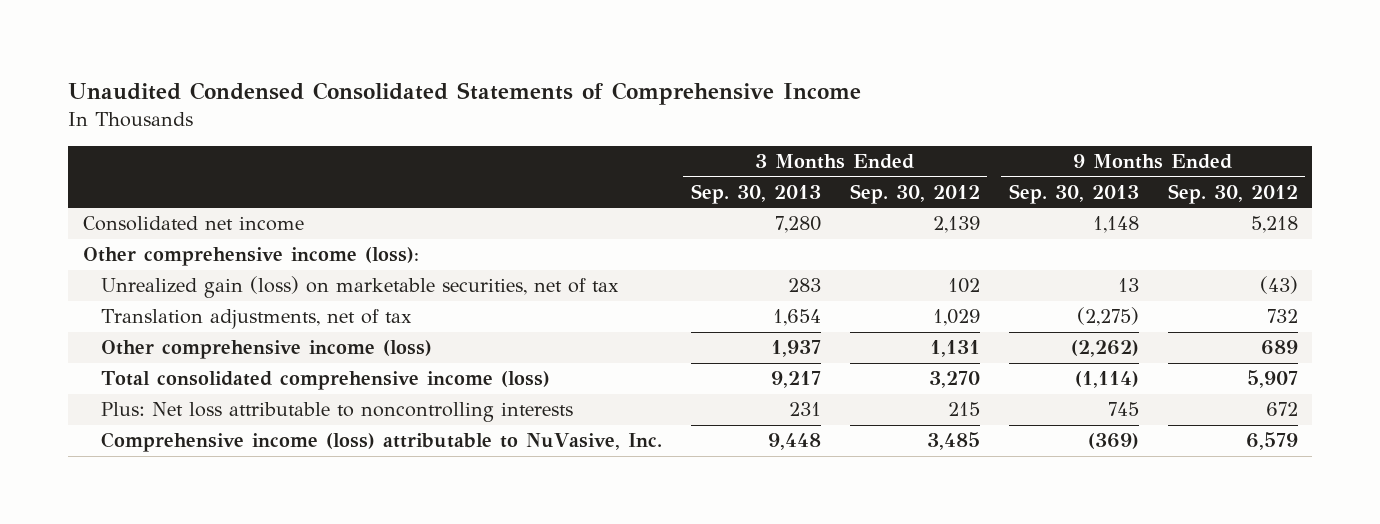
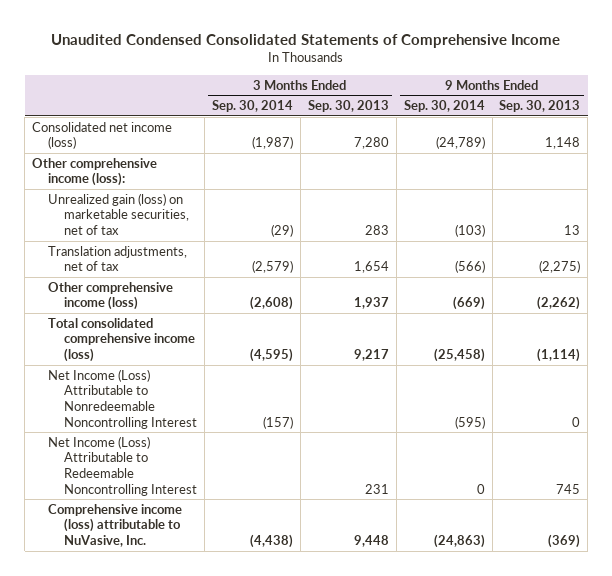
[849,183,980,204] Sep. 30, 2012 -> none
[1167,183,1298,204] Sep. 30, 2012 -> none
none -> [211,100,293,113] Sep. 30, 2014
none -> [403,100,485,113] Sep. 30, 2014
[82,216,304,232] Consolidated net income -> [31,121,172,150] Consolidated net income (loss)
none -> [48,368,198,429] Net Income (Loss) Attributable to Nonredeemable Noncontrolling Interest
[100,402,573,423] Plus: Net loss attributable to noncontrolling interests -> [48,435,198,496] Net Income (Loss) Attributable to Redeemable Noncontrolling Interest

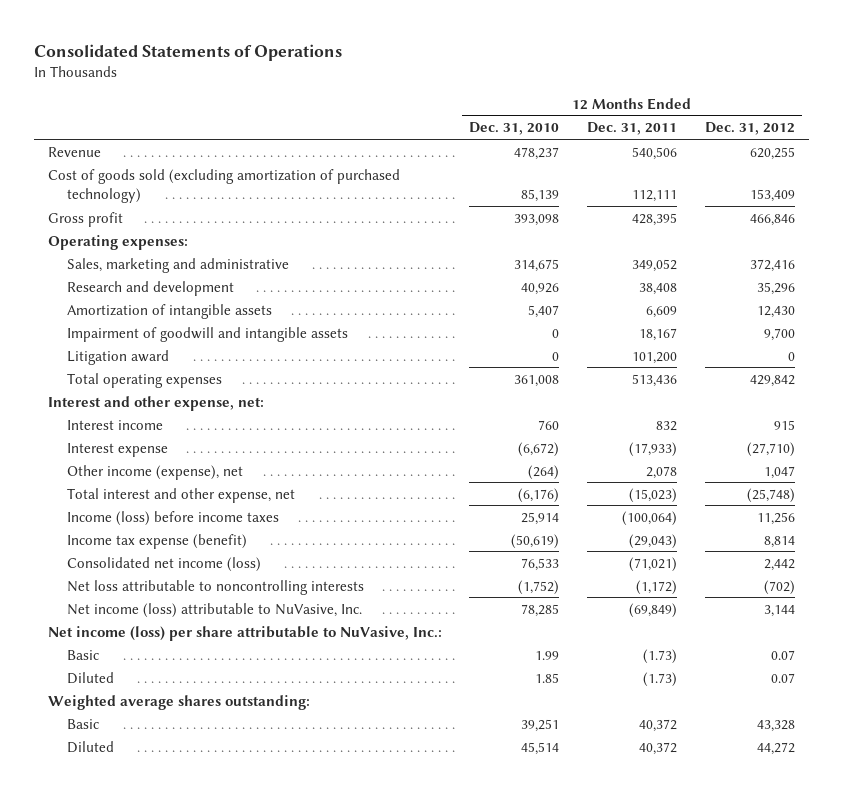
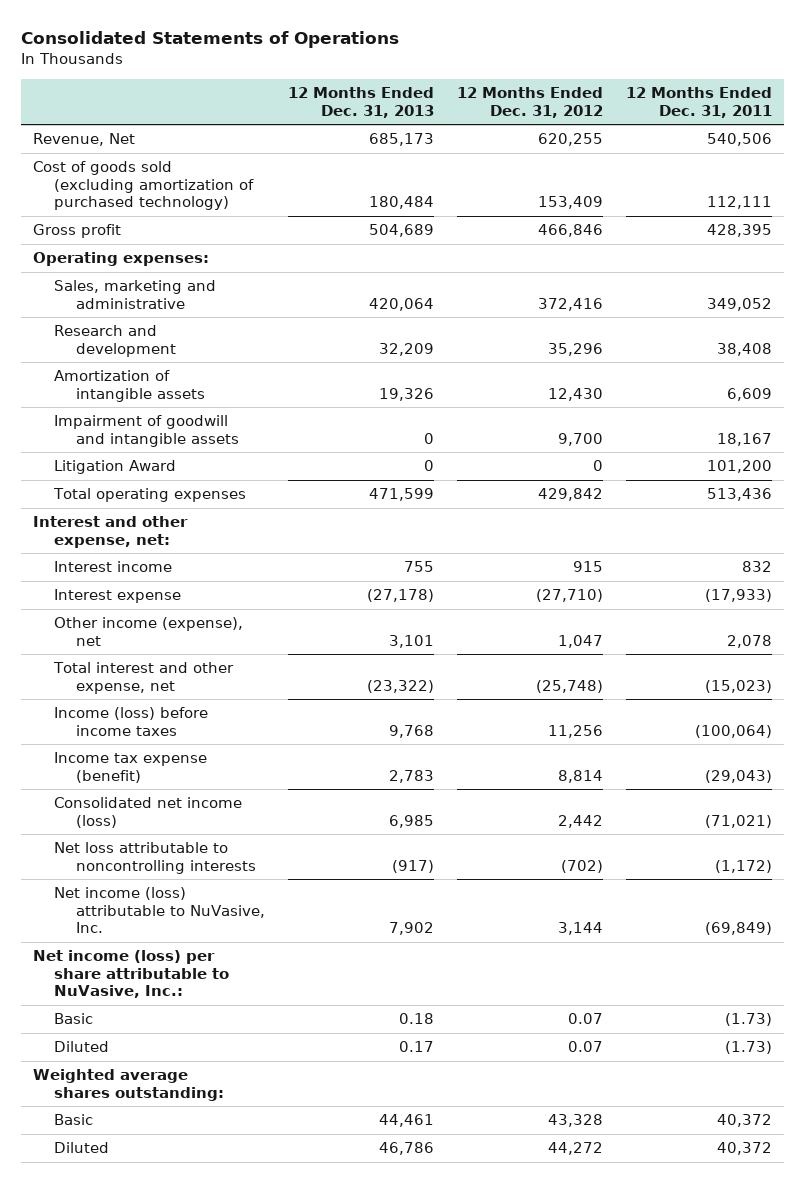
[469,122,560,136] Dec. 31, 2010 -> none
none -> [287,87,434,118] 12 Months Ended Dec. 31, 2013
[47,146,101,157] Revenue -> [33,133,136,147] Revenue, Net
[67,349,170,365] Litigation award -> [54,460,177,475] Litigation Award

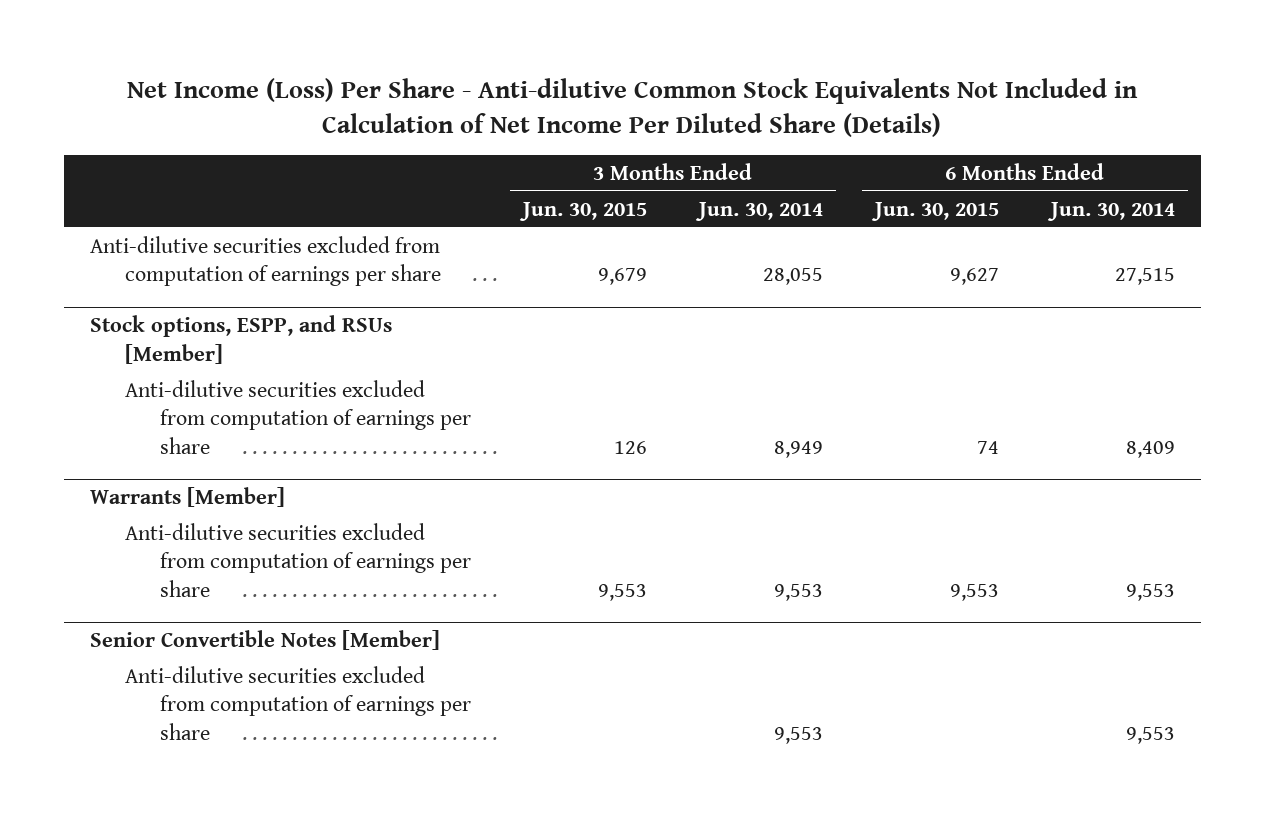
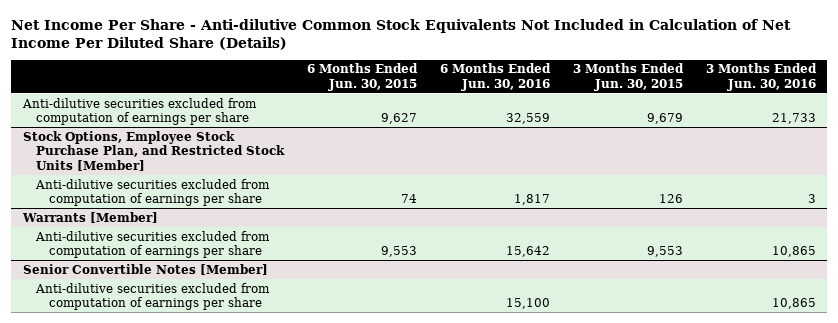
[127,78,1139,137] Net Income (Loss) Per Share - Anti-dilutive Common Stock Equivalents Not Included in Calculation of Net Income Per Diluted Share (Details) -> [11,18,792,50] Net Income Per Share - Anti-dilutive Common Stock Equivalents Not Included in Calculation of Net Income Per Diluted Share (Details)
[694,201,823,221] Jun. 30, 2014 -> none
[1046,201,1175,221] Jun. 30, 2014 -> none
none -> [439,63,551,91] 6 Months Ended Jun. 30, 2016
none -> [705,63,817,91] 3 Months Ended Jun. 30, 2016
[89,315,392,364] Stock options, ESPP, and RSUs [Member] -> [22,130,285,172] Stock Options, Employee Stock Purchase Plan, and Restricted Stock Units [Member]

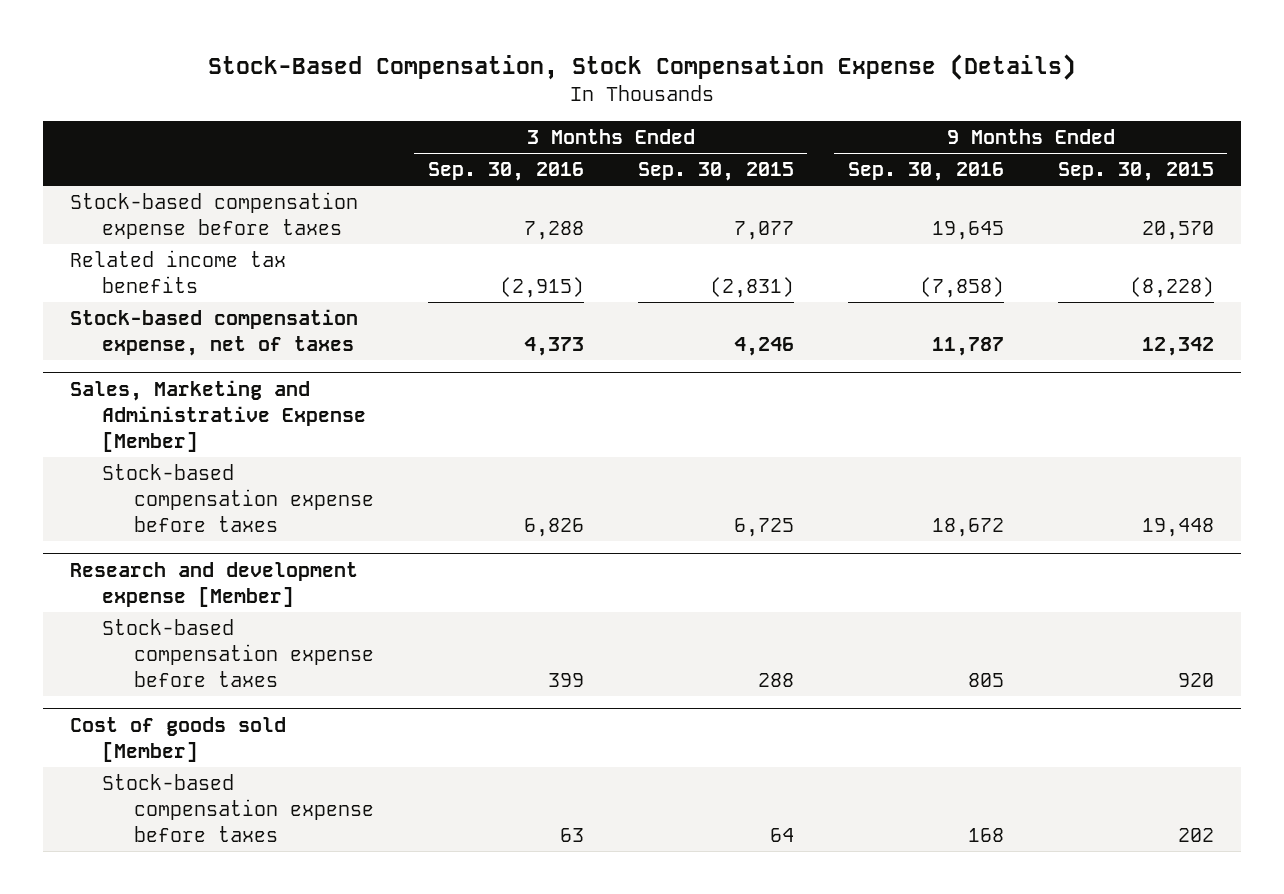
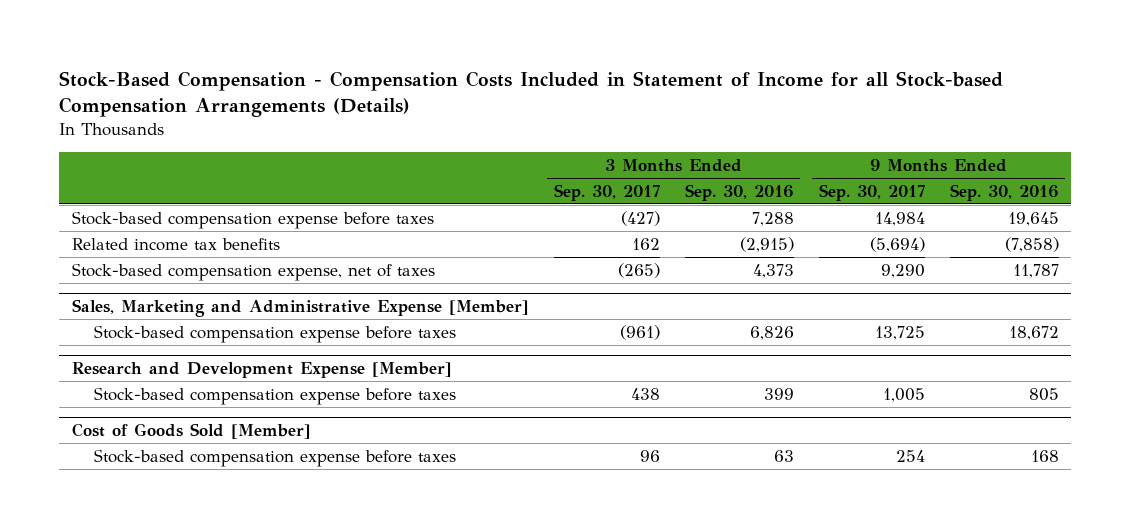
[208,54,1077,81] Stock-Based Compensation, Stock Compensation Expense (Details) -> [59,70,1004,118] Stock-Based Compensation - Compensation Costs Included in Statement of Income for all Stock-based Compensation Arrangements (Details)
[637,162,794,182] Sep. 30, 2015 -> none
[1057,162,1214,182] Sep. 30, 2015 -> none
none -> [553,183,660,201] Sep. 30, 2017
none -> [818,183,925,201] Sep. 30, 2017
[70,561,359,607] Research and development expense [Member] -> [71,361,452,378] Research and Development Expense [Member]
[70,716,287,762] Cost of goods sold [Member] -> [71,422,311,439] Cost of Goods Sold [Member]

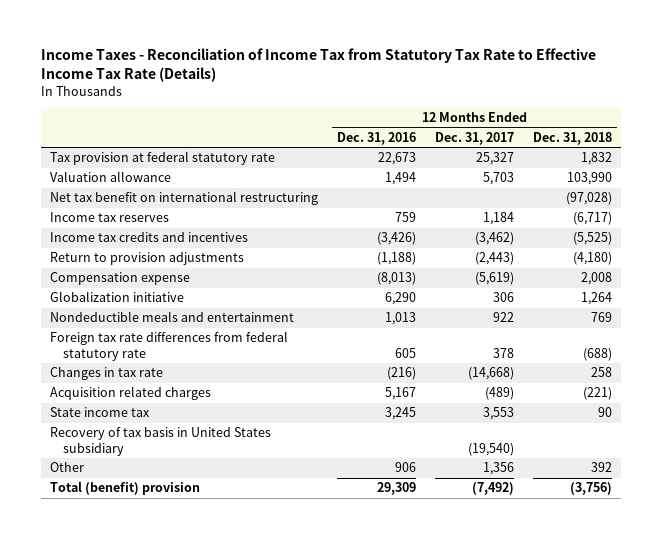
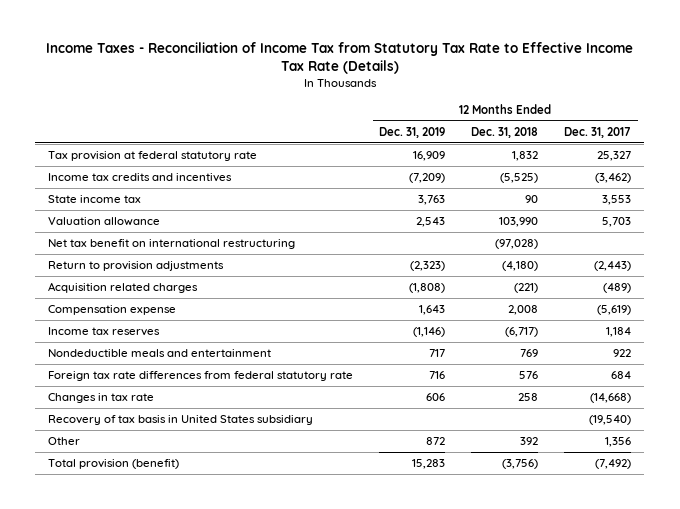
[337,132,417,146] Dec. 31, 2016 -> none
none -> [379,126,446,138] Dec. 31, 2019
[50,232,249,243] Income tax credits and incentives -> [48,173,233,183] Income tax credits and incentives
[50,407,151,418] State income tax -> [48,195,142,204] State income tax
[50,386,212,401] Acquisition related charges -> [48,282,199,294] Acquisition related charges
[50,291,185,303] Globalization initiative -> none
[50,212,170,223] Income tax reserves -> [48,327,161,337] Income tax reserves
[493,347,515,358] 378 -> [611,371,632,380] 684
[582,347,612,361] (688) -> [519,371,539,380] 576
[50,481,201,496] Total (benefit) provision -> [48,459,180,470] Total provision (benefit)

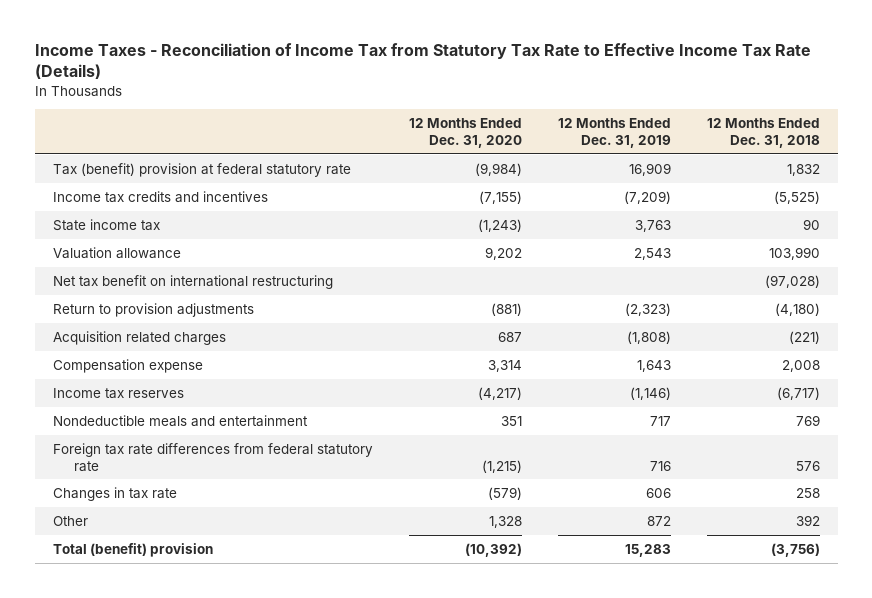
[564,126,632,138] Dec. 31, 2017 -> none
none -> [408,118,522,148] 12 Months Ended Dec. 31, 2020
[48,151,258,162] Tax provision at federal statutory rate -> [52,162,351,177] Tax (benefit) provision at federal statutory rate
[48,415,314,426] Recovery of tax basis in United States subsidiary -> none
[48,459,180,470] Total provision (benefit) -> [52,542,213,557] Total (benefit) provision

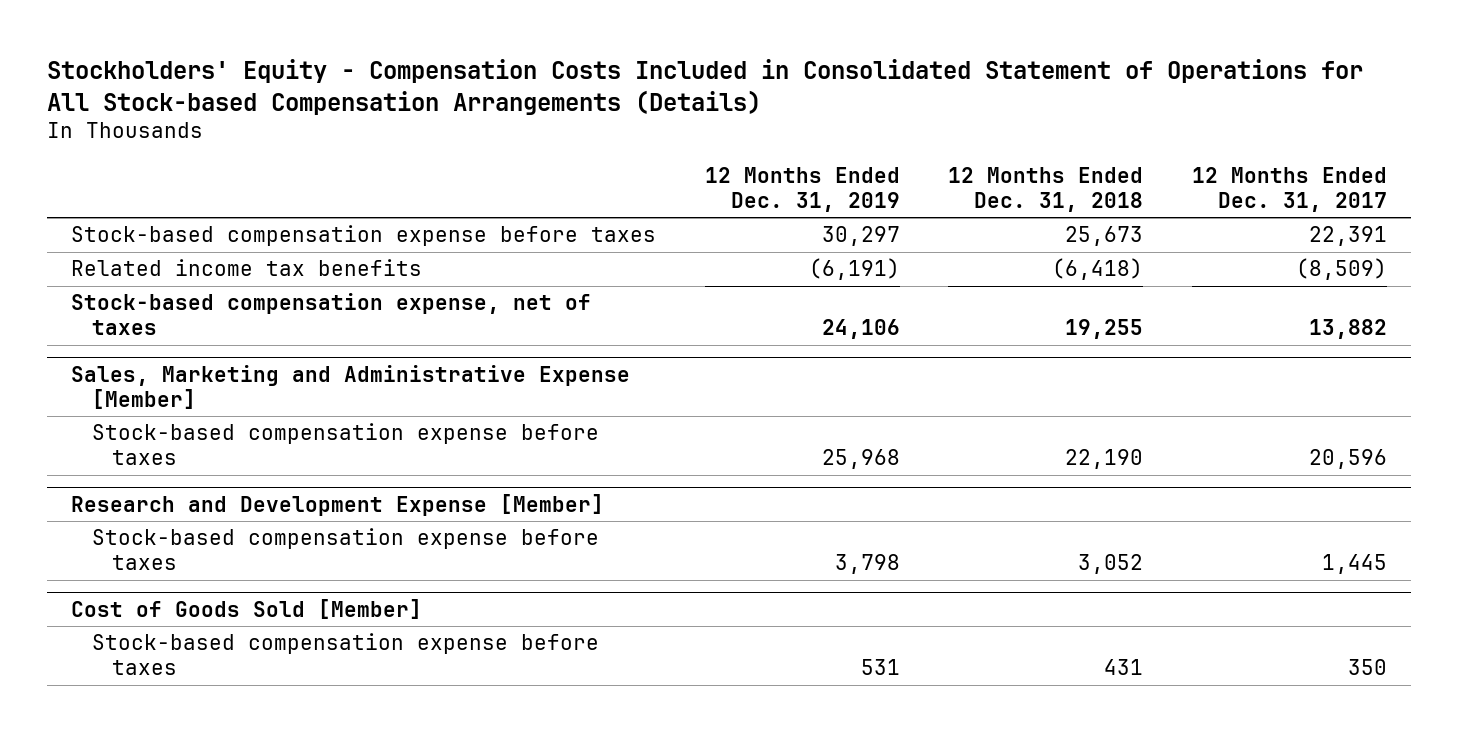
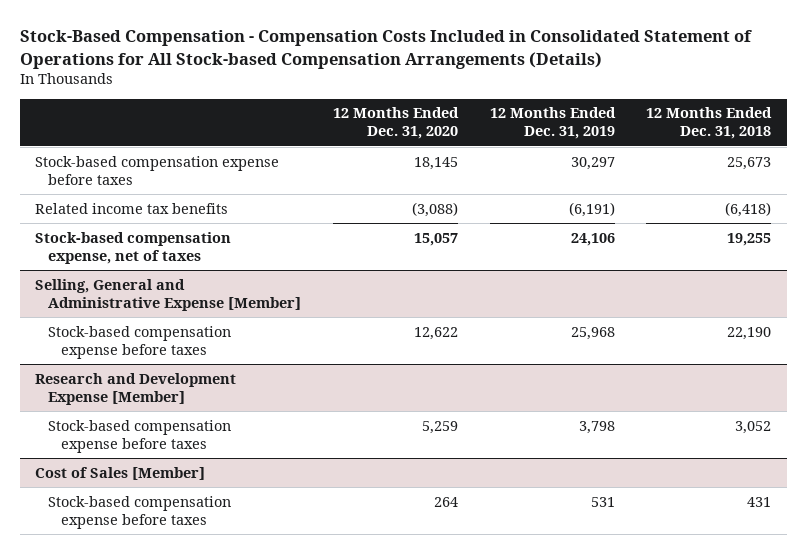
[46,58,1363,115] Stockholders' Equity - Compensation Costs Included in Consolidated Statement of Operations for All Stock-based Compensation Arrangements (Details) -> [19,30,752,69] Stock-Based Compensation - Compensation Costs Included in Consolidated Statement of Operations for All Stock-based Compensation Arrangements (Details)
[1191,167,1387,212] 12 Months Ended Dec. 31, 2017 -> none
none -> [332,107,459,140] 12 Months Ended Dec. 31, 2020
[71,364,631,409] Sales, Marketing and Administrative Expense [Member] -> [35,278,301,311] Selling, General and Administrative Expense [Member]
[71,598,423,619] Cost of Goods Sold [Member] -> [35,466,206,480] Cost of Sales [Member]

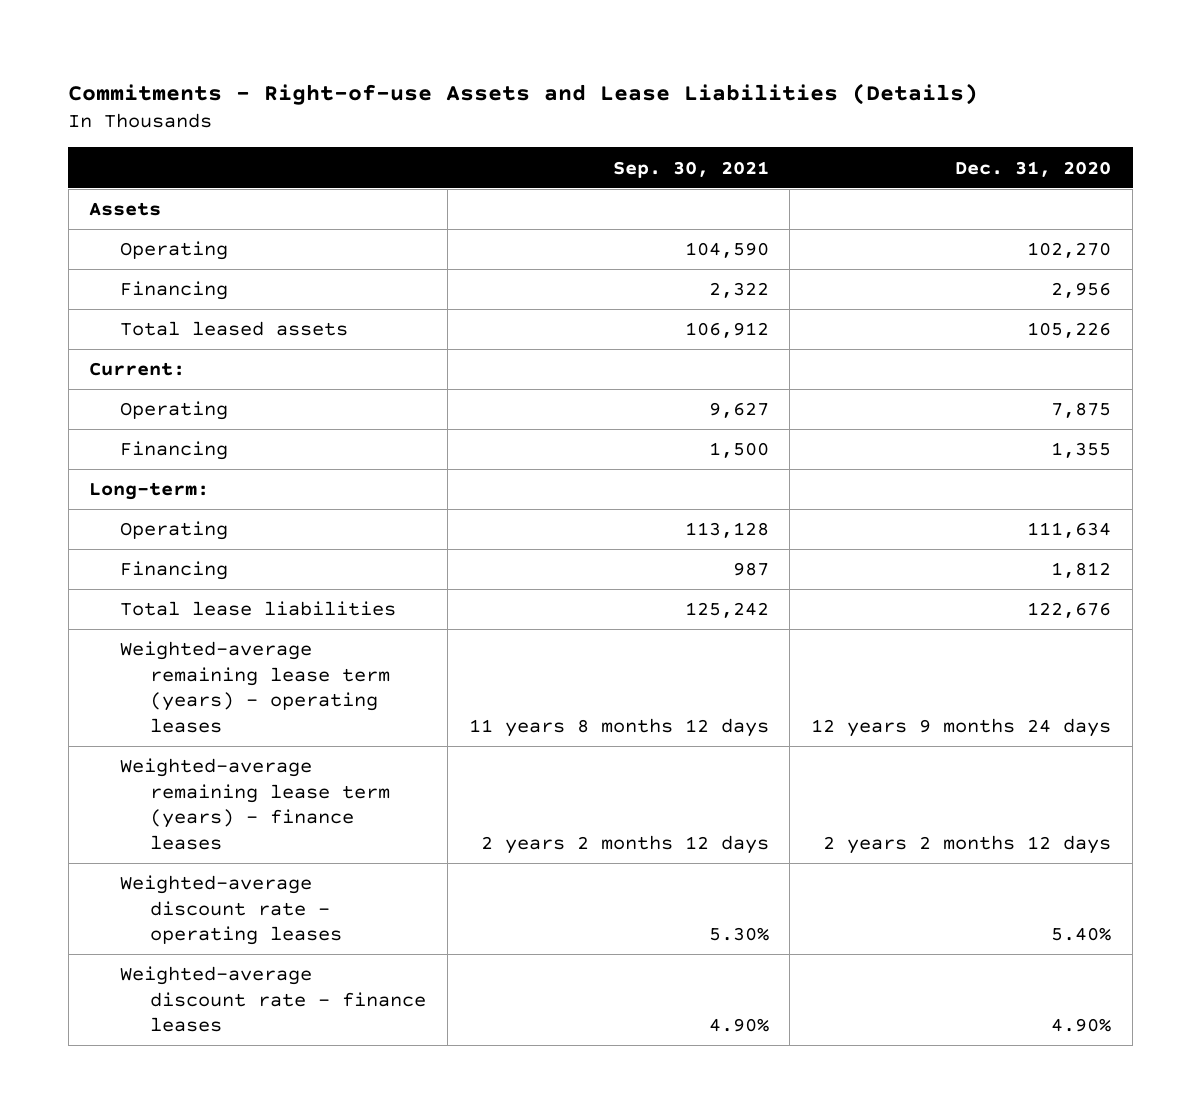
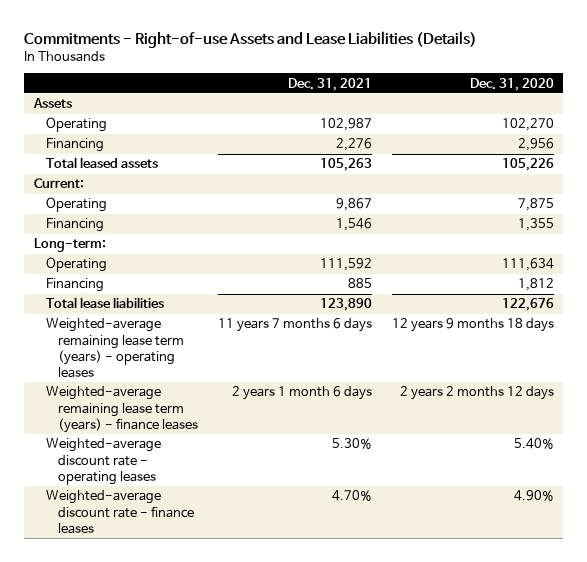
[612,160,769,178] Sep. 30, 2021 -> none
none -> [287,77,372,91] Dec. 31, 2021
[811,717,1112,737] 12 years 9 months 24 days -> [391,318,554,333] 12 years 9 months 18 days

